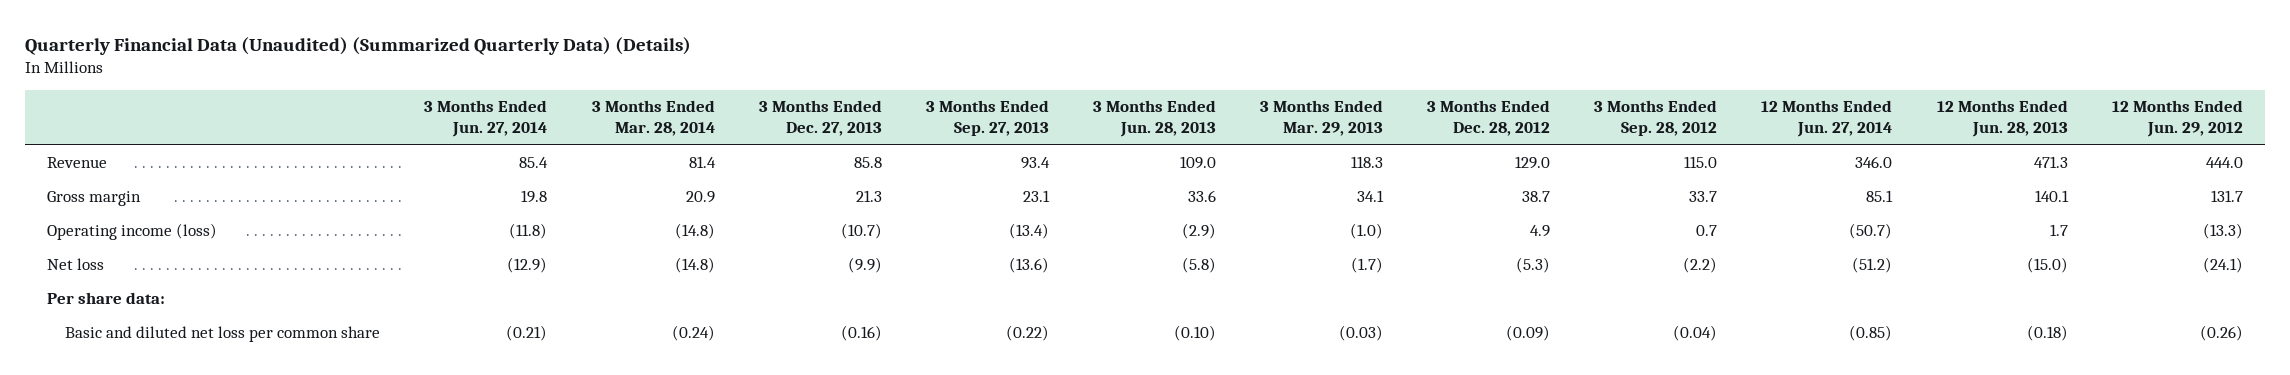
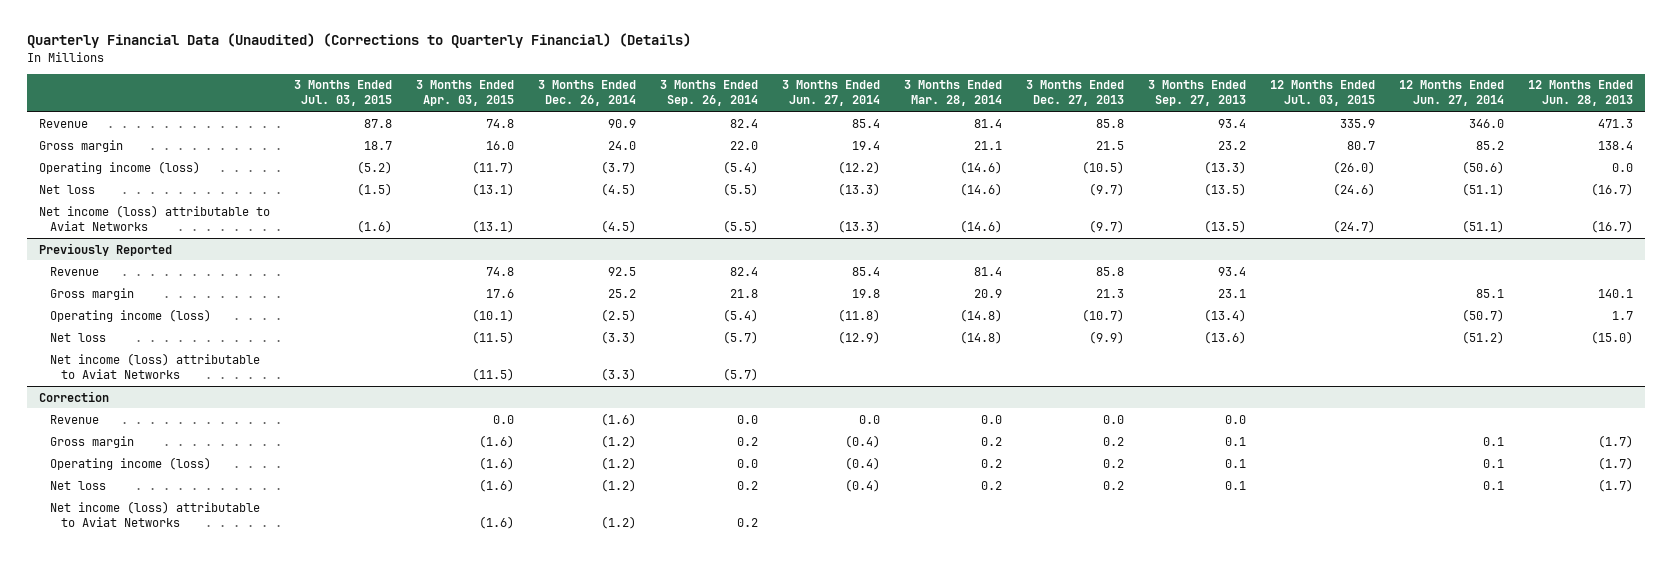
[25,36,692,55] Quarterly Financial Data (Unaudited) (Summarized Quarterly Data) (Details) -> [26,33,691,49] Quarterly Financial Data (Unaudited) (Corrections to Quarterly Financial) (Details)
[1092,100,1216,138] 3 Months Ended Jun. 28, 2013 -> none
[1260,100,1384,137] 3 Months Ended Mar. 29, 2013 -> none
[1427,100,1551,137] 3 Months Ended Dec. 28, 2012 -> none
[1594,100,1718,137] 3 Months Ended Sep. 28, 2012 -> none
[2111,100,2243,138] 12 Months Ended Jun. 29, 2012 -> none
none -> [293,80,392,107] 3 Months Ended Jul. 03, 2015
none -> [415,80,514,107] 3 Months Ended Apr. 03, 2015
none -> [537,80,636,107] 3 Months Ended Dec. 26, 2014
none -> [659,80,758,107] 3 Months Ended Sep. 26, 2014
none -> [1269,80,1375,107] 12 Months Ended Jul. 03, 2015
none -> [38,139,123,152] Gross margin
none -> [38,160,200,174] Operating income (loss)
none -> [38,184,95,194] Net loss
none -> [38,204,270,231] Net income (loss) attributable to Aviat Networks
none -> [38,242,172,256] Previously Reported
none -> [49,266,99,276] Revenue
[47,292,166,305] Per share data: -> none
[65,326,381,343] Basic and diluted net loss per common share -> none
none -> [49,352,260,379] Net income (loss) attributable to Aviat Networks
none -> [38,390,109,402] Correction
none -> [49,414,99,424] Revenue
none -> [49,435,134,448] Gross margin
none -> [49,456,211,470] Operating income (loss)
none -> [49,480,106,490] Net loss
none -> [49,500,260,527] Net income (loss) attributable to Aviat Networks

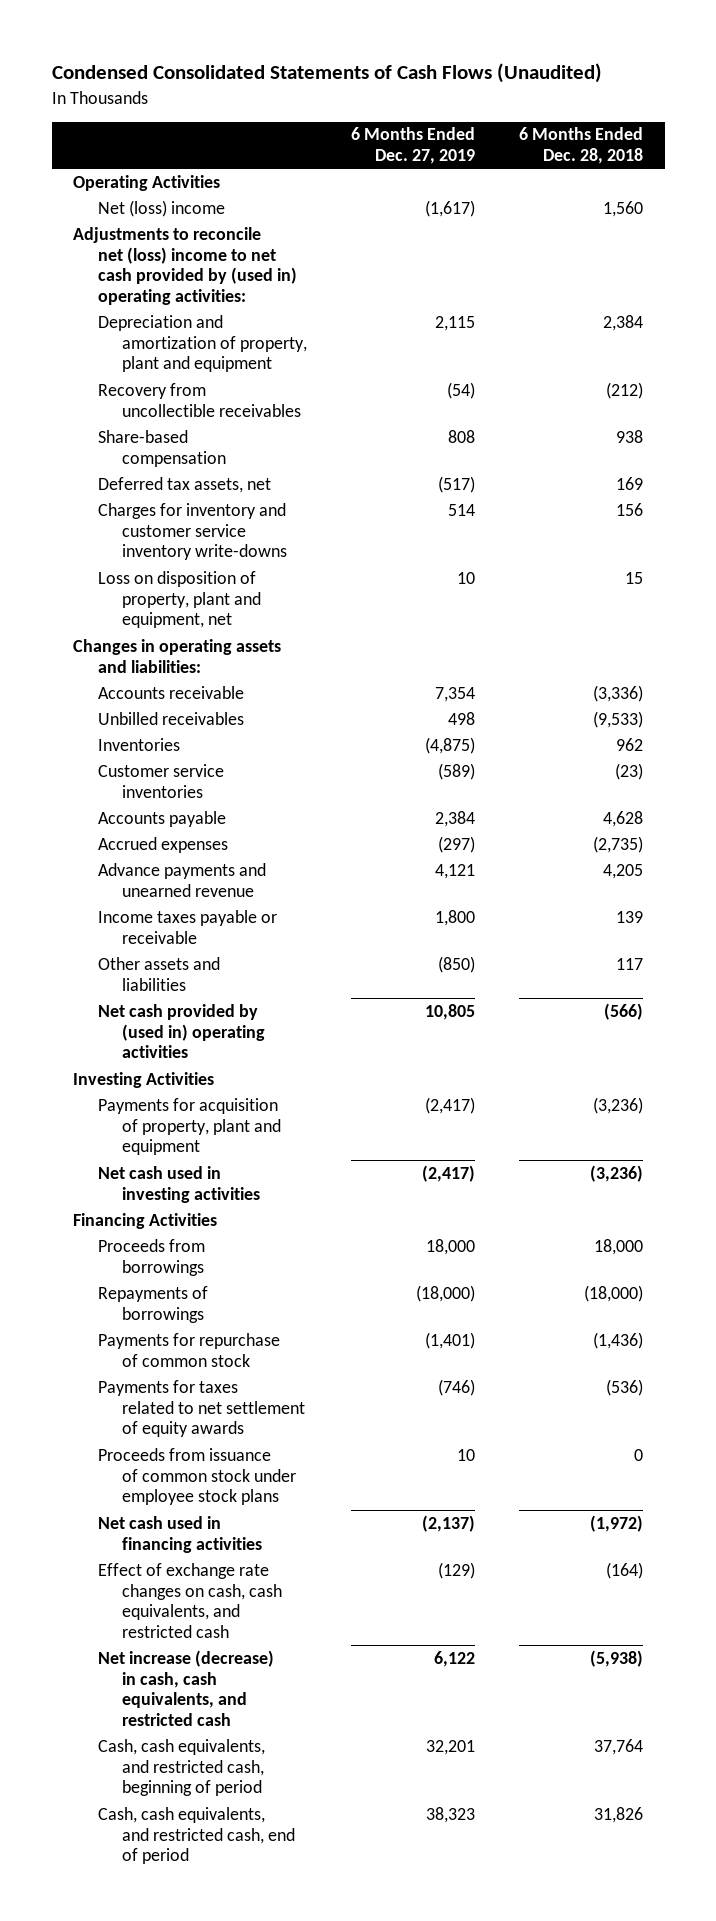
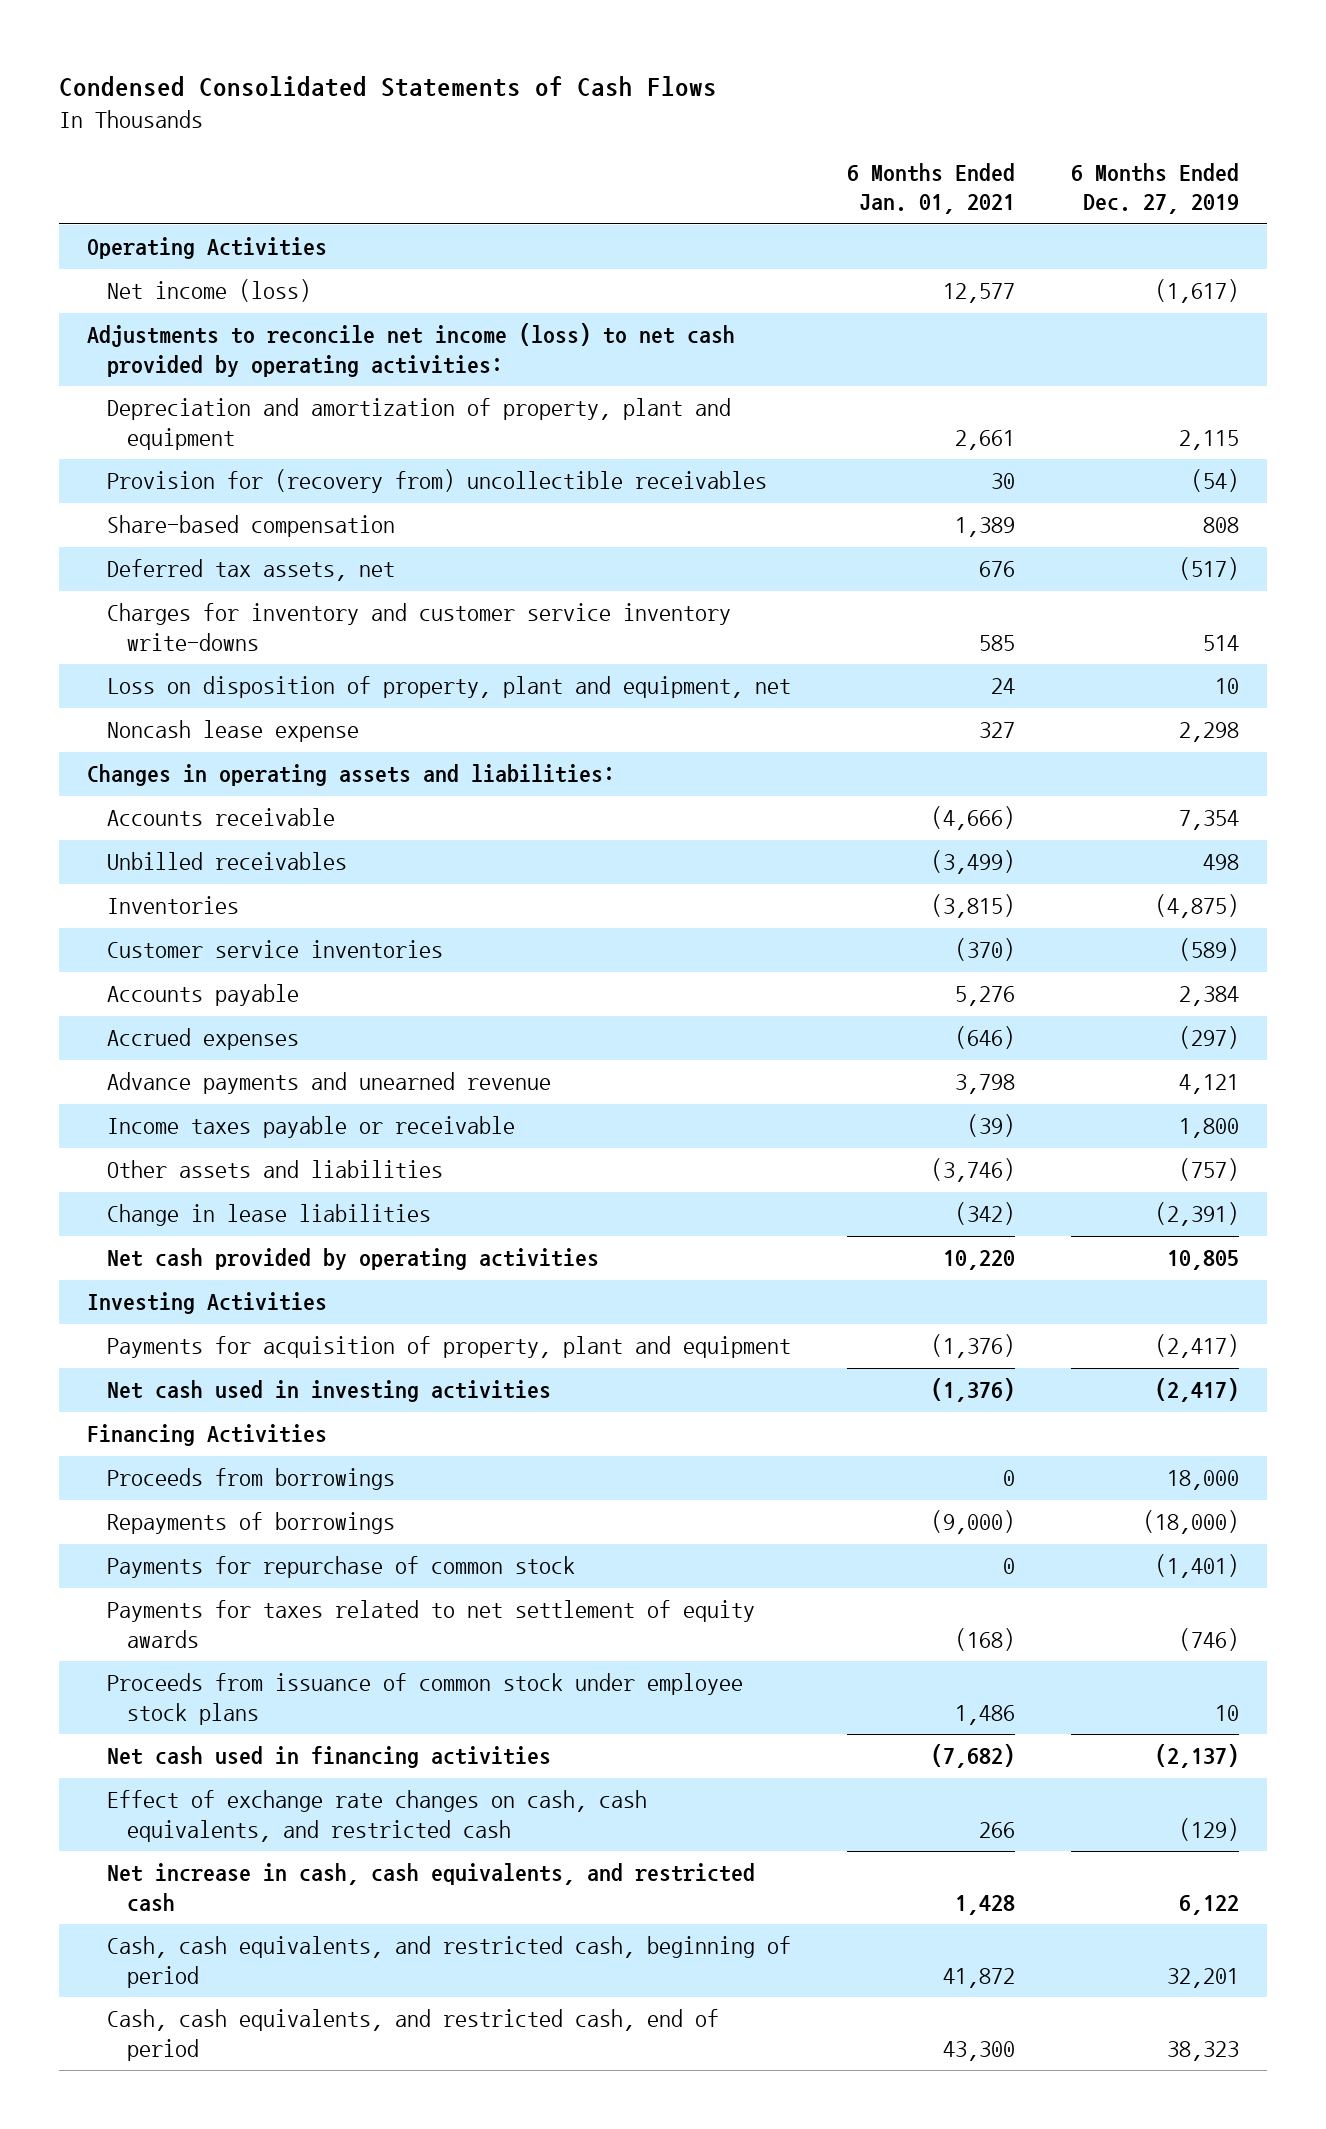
[51,63,602,84] Condensed Consolidated Statements of Cash Flows (Unaudited) -> [59,76,718,98] Condensed Consolidated Statements of Cash Flows
[518,127,643,165] 6 Months Ended Dec. 28, 2018 -> none
none -> [847,162,1016,215] 6 Months Ended Jan. 01, 2021
[97,199,225,217] Net (loss) income -> [107,279,312,303] Net income (loss)
[73,226,297,306] Adjustments to reconcile net (loss) income to net cash provided by (used in) operating activities: -> [87,323,736,378] Adjustments to reconcile net income (loss) to net cash provided by operating activities:
[97,382,302,417] Recovery from uncollectible receivables -> [107,469,768,494] Provision for (recovery from) uncollectible receivables
none -> [107,720,360,743] Noncash lease expense
[437,955,475,973] (850) -> [1179,1158,1240,1182] (757)
none -> [107,1204,432,1227] Change in lease liabilities
[97,1003,266,1059] Net cash provided by (used in) operating activities -> [107,1248,600,1271] Net cash provided by operating activities
[97,1649,274,1727] Net increase (decrease) in cash, cash equivalents, and restricted cash -> [107,1863,756,1913] Net increase in cash, cash equivalents, and restricted cash

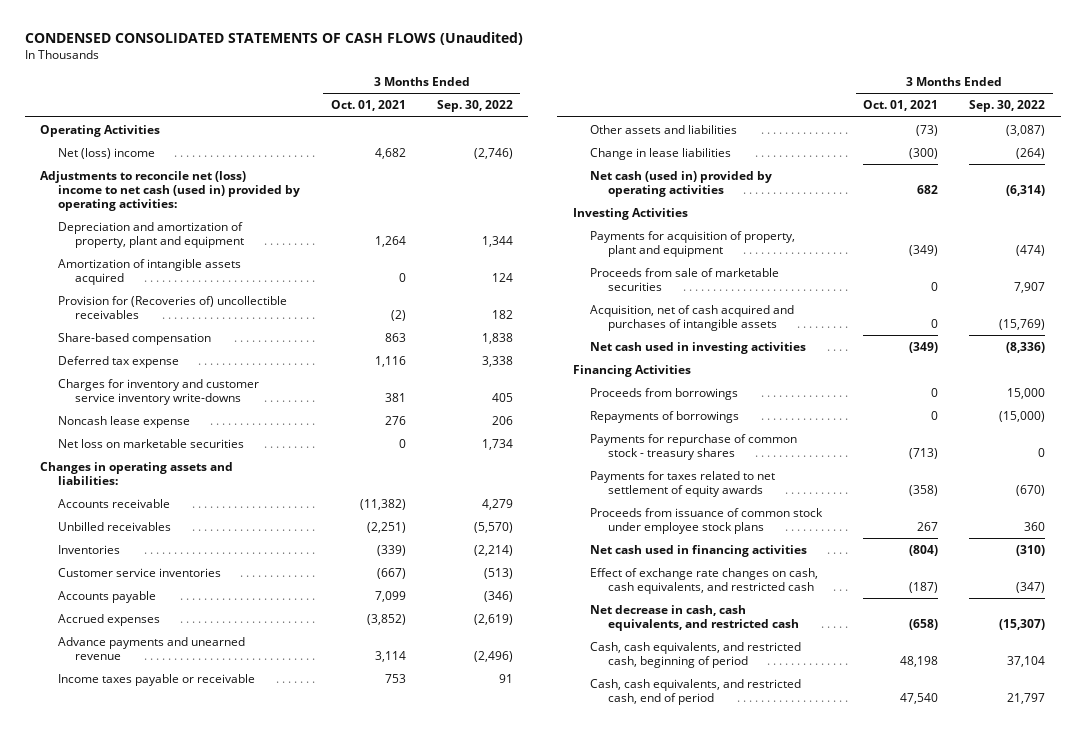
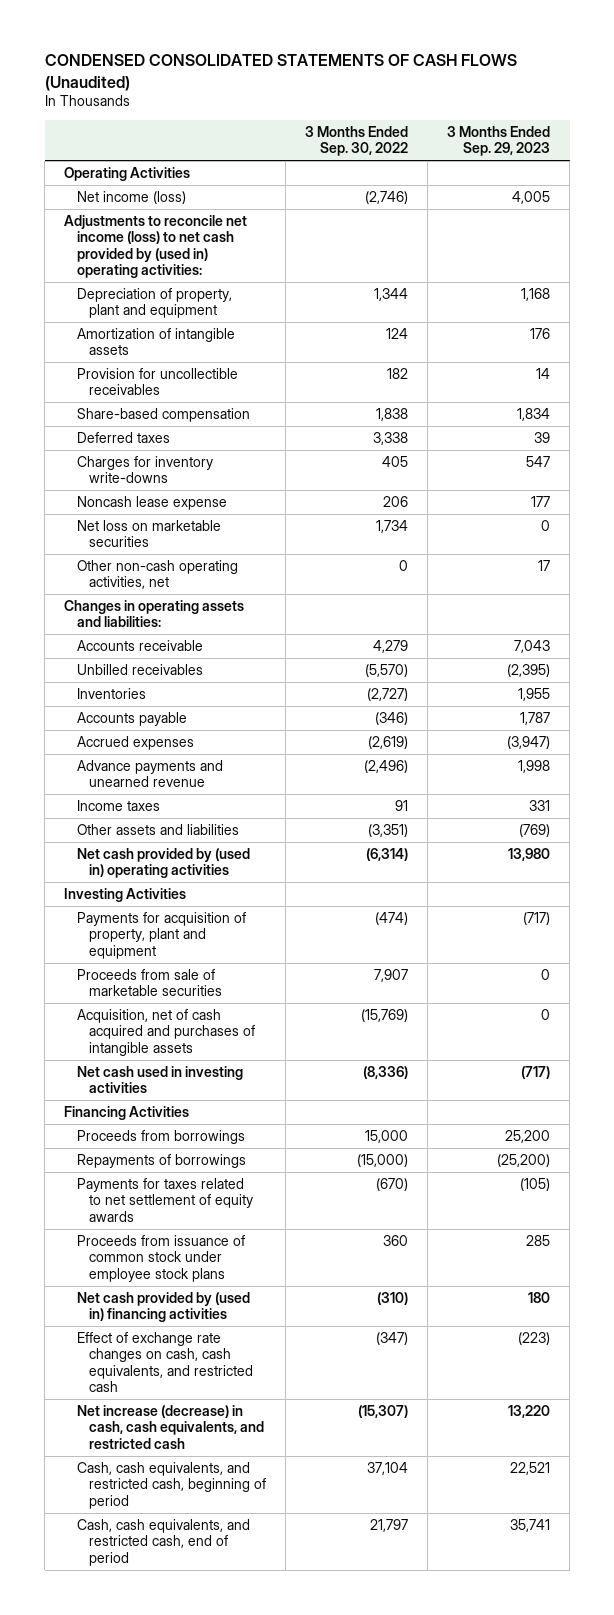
[330,100,406,112] Oct. 01, 2021 -> none
none -> [447,125,551,157] 3 Months Ended Sep. 29, 2023
[57,147,155,159] Net (loss) income -> [76,190,186,204] Net income (loss)
[40,170,300,211] Adjustments to reconcile net (loss) income to net cash (used in) provided by operating activities: -> [64,214,248,278] Adjustments to reconcile net income (loss) to net cash provided by (used in) operating activities:
[57,221,245,248] Depreciation and amortization of property, plant and equipment -> [76,287,232,319] Depreciation of property, plant and equipment
[57,258,241,285] Amortization of intangible assets acquired -> [76,327,235,356] Amortization of intangible assets
[57,295,287,319] Provision for (Recoveries of) uncollectible receivables -> [76,367,238,396] Provision for uncollectible receivables
[57,355,179,368] Deferred tax expense -> [76,431,170,443] Deferred taxes
[57,378,259,405] Charges for inventory and customer service inventory write-downs -> [76,455,213,484] Charges for inventory write-downs
none -> [76,559,238,590] Other non-cash operating activities, net
[57,567,221,577] Customer service inventories -> none
[473,544,513,556] (2,214) -> [367,687,409,701] (2,727)
[590,147,732,160] Change in lease liabilities -> none
[57,673,255,686] Income taxes payable or receivable -> [76,799,160,811] Income taxes
[1006,124,1046,136] (3,087) -> [368,823,409,837] (3,351)
[590,170,773,197] Net cash (used in) provided by operating activities -> [76,847,250,879] Net cash provided by (used in) operating activities
[590,433,798,460] Payments for repurchase of common stock - treasury shares -> none
[590,544,808,557] Net cash used in financing activities -> [76,1291,250,1323] Net cash provided by (used in) financing activities
[590,604,799,631] Net decrease in cash, cash equivalents, and restricted cash -> [76,1404,265,1449] Net increase (decrease) in cash, cash equivalents, and restricted cash

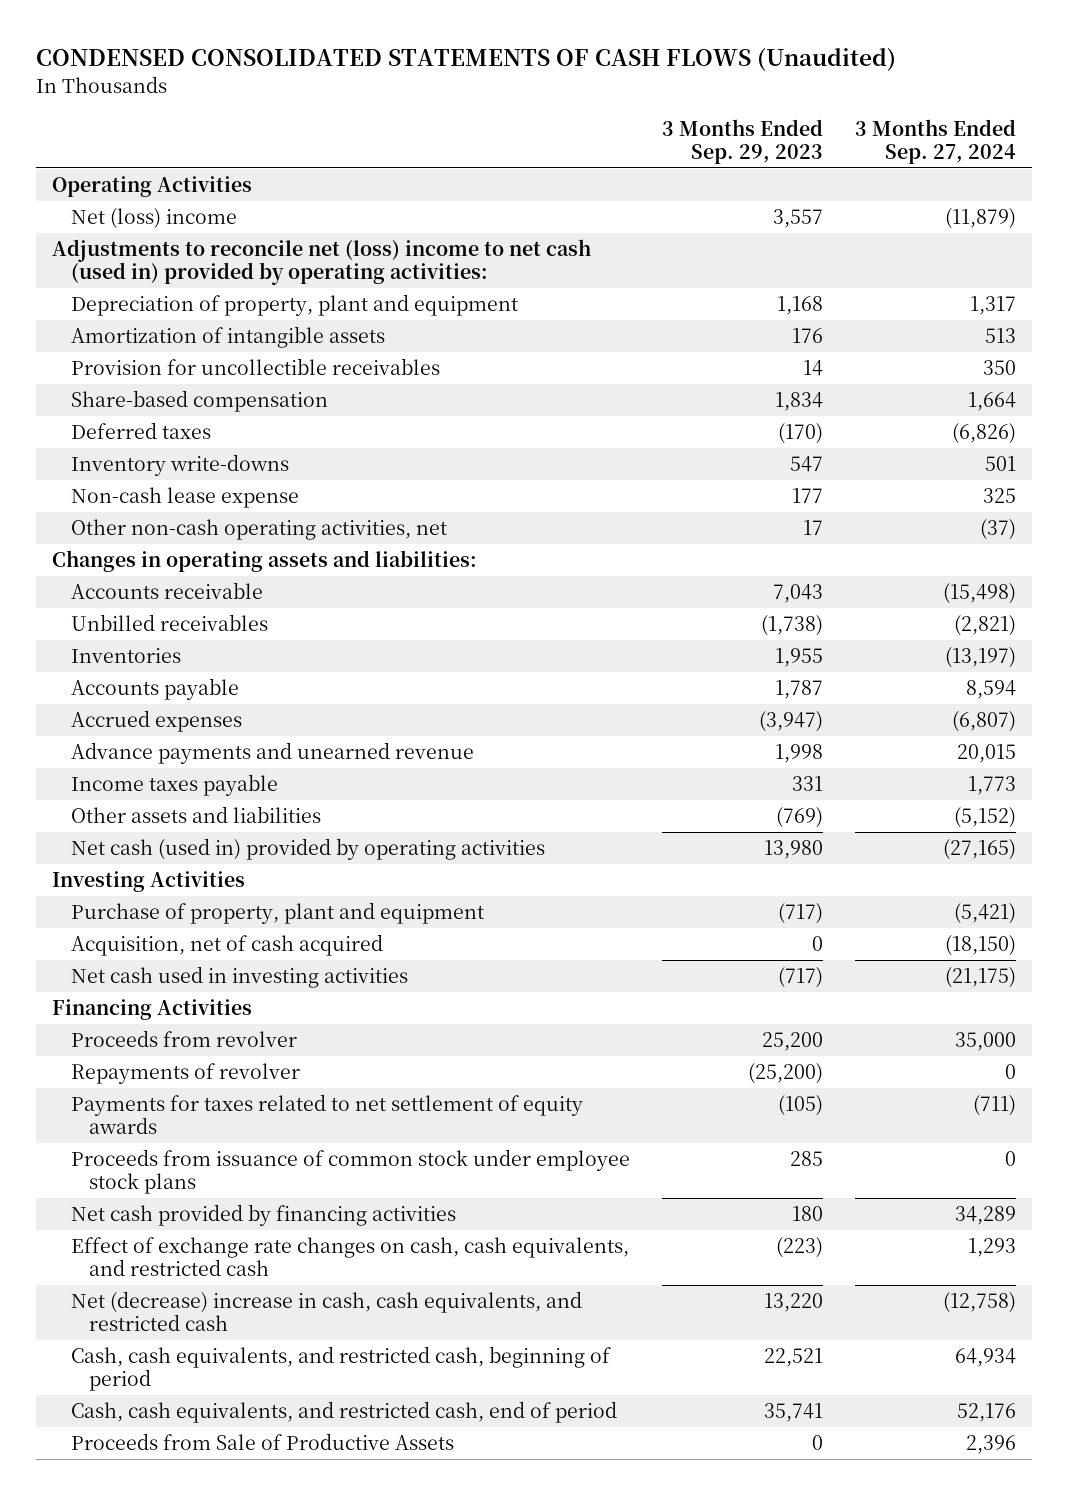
[305,125,409,157] 3 Months Ended Sep. 30, 2022 -> none
none -> [855,118,1017,164] 3 Months Ended Sep. 27, 2024
[76,190,186,204] Net income (loss) -> [70,208,237,230] Net (loss) income
[512,190,551,204] 4,005 -> [772,209,823,229] 3,557
[64,214,248,278] Adjustments to reconcile net income (loss) to net cash provided by (used in) operating activities: -> [51,239,591,286] Adjustments to reconcile net (loss) income to net cash (used in) provided by operating activities:
[76,519,221,548] Net loss on marketable securities -> none
[534,431,551,443] 39 -> [777,423,823,445] (170)
[76,455,213,484] Charges for inventory write-downs -> [70,454,289,477] Inventory write-downs
[76,495,227,510] Noncash lease expense -> [70,487,299,509] Non-cash lease expense
[507,663,551,677] (2,395) -> [760,615,823,637] (1,738)
[76,799,160,811] Income taxes -> [70,774,278,797] Income taxes payable
[76,847,250,879] Net cash provided by (used in) operating activities -> [70,838,545,861] Net cash (used in) provided by operating activities
[76,968,223,997] Proceeds from sale of marketable securities -> none
[76,911,246,959] Payments for acquisition of property, plant and equipment -> [70,902,484,925] Purchase of property, plant and equipment
[76,1008,256,1056] Acquisition, net of cash acquired and purchases of intangible assets -> [70,934,383,957] Acquisition, net of cash acquired
[76,1129,245,1144] Proceeds from borrowings -> [70,1030,297,1048] Proceeds from revolver
[76,1153,246,1168] Repayments of borrowings -> [70,1063,300,1085] Repayments of revolver
[76,1291,250,1323] Net cash provided by (used in) financing activities -> [70,1204,456,1227] Net cash provided by financing activities
[76,1404,265,1449] Net increase (decrease) in cash, cash equivalents, and restricted cash -> [70,1291,582,1332] Net (decrease) increase in cash, cash equivalents, and restricted cash
none -> [70,1433,454,1451] Proceeds from Sale of Productive Assets

